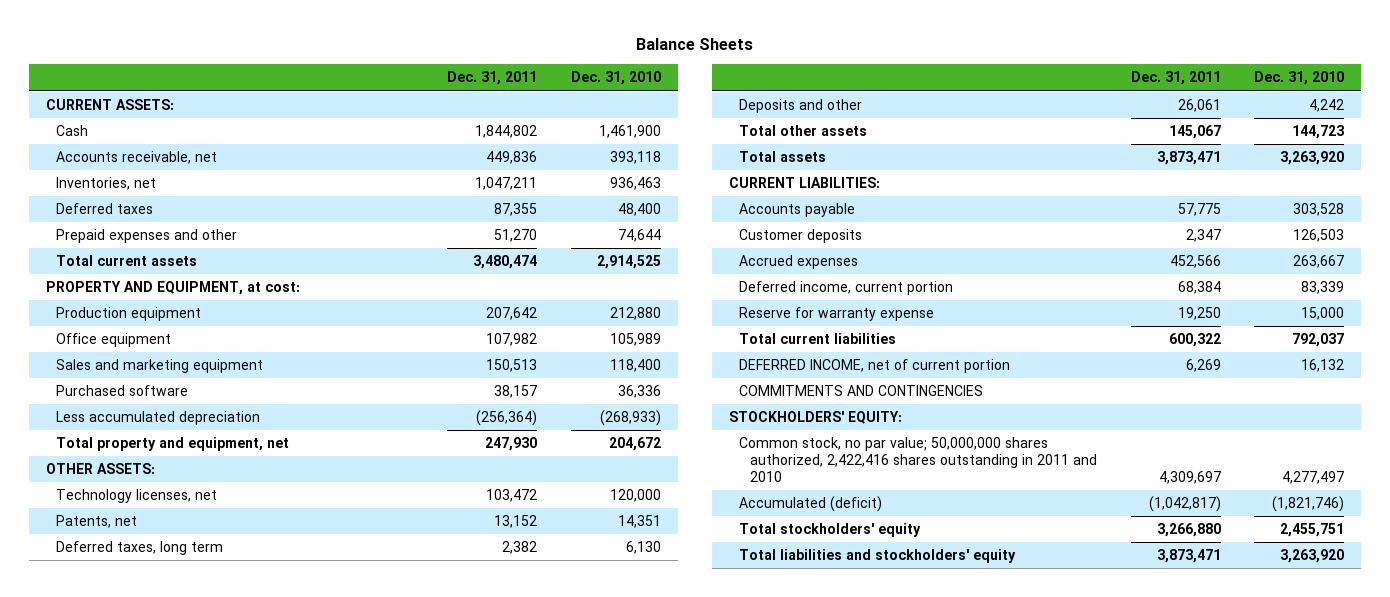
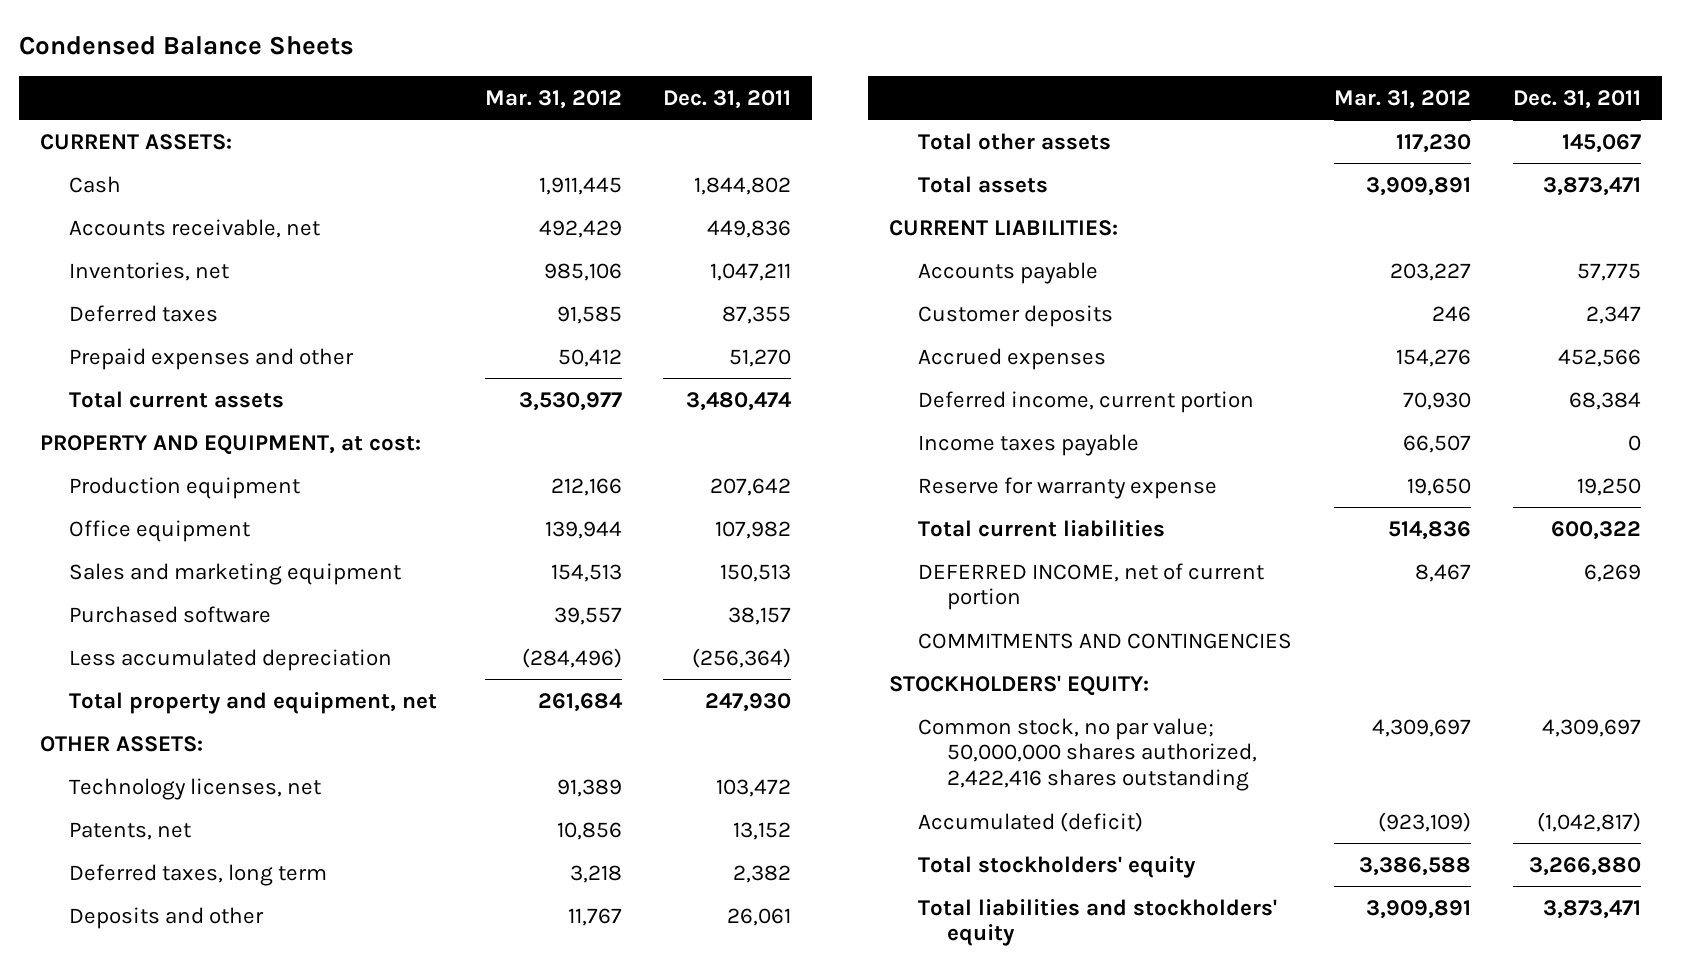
[635,38,753,51] Balance Sheets -> [18,35,354,55] Condensed Balance Sheets
[570,71,661,86] Dec. 31, 2010 -> none
none -> [484,89,622,109] Mar. 31, 2012
none -> [918,433,1140,456] Income taxes payable
[739,437,1098,482] Common stock, no par value; 50,000,000 shares authorized, 2,422,416 shares outstanding in 2011 and 2010 -> [918,717,1257,792] Common stock, no par value; 50,000,000 shares authorized, 2,422,416 shares outstanding

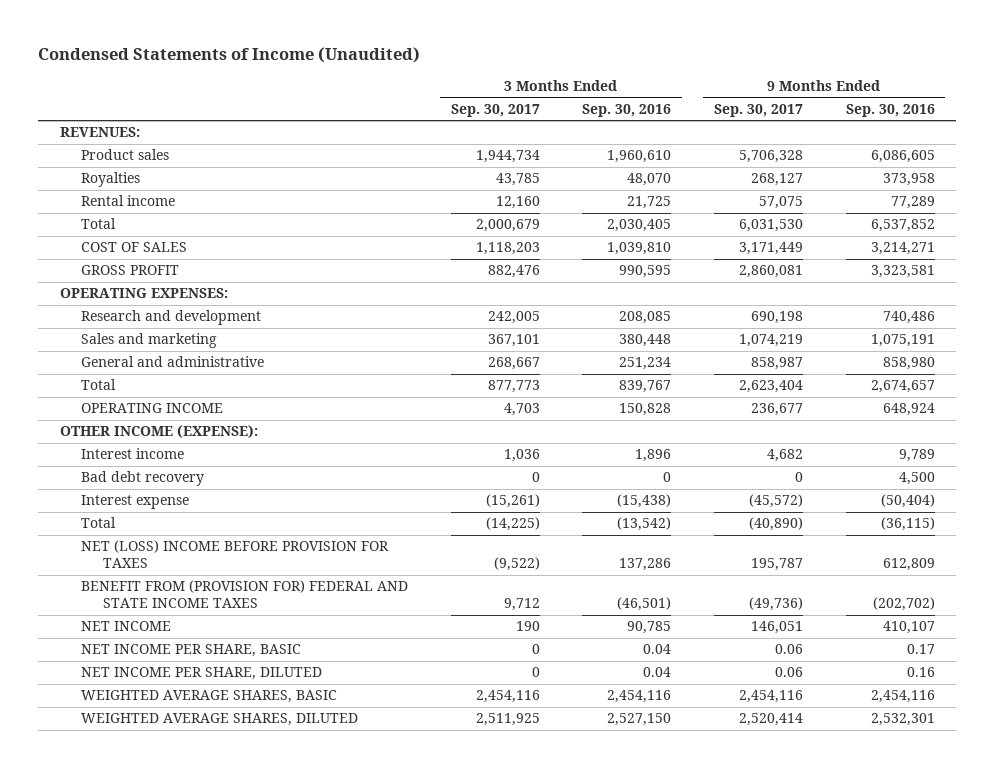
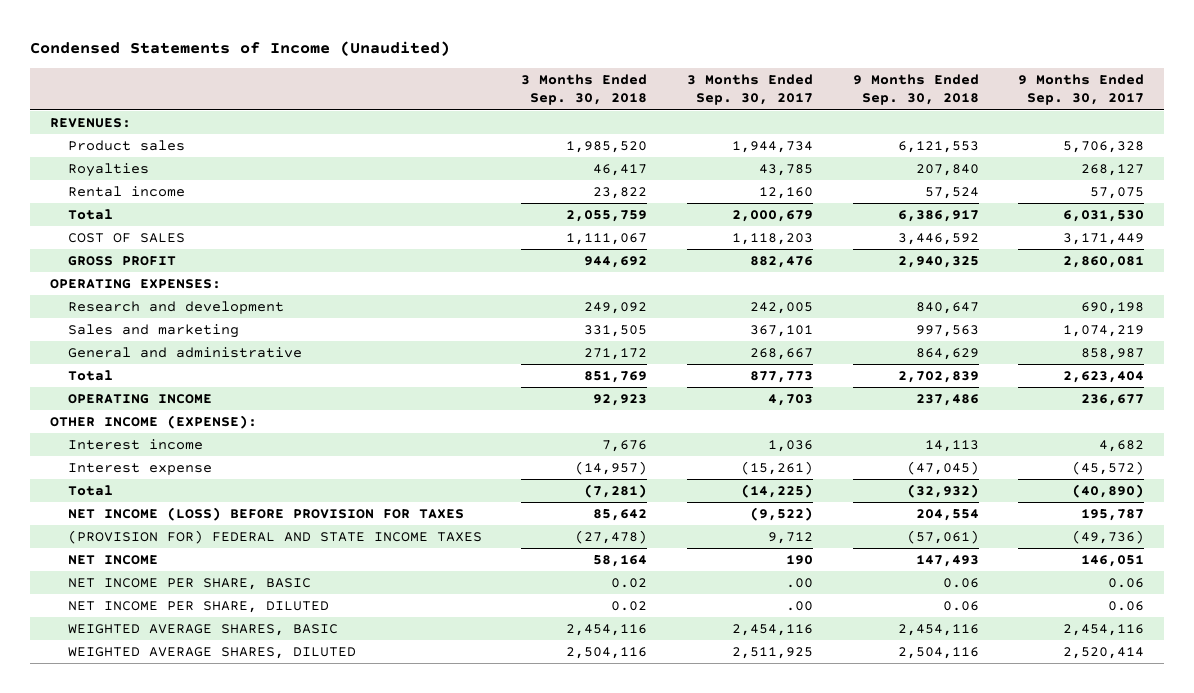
[582,103,672,117] Sep. 30, 2016 -> none
[845,103,935,117] Sep. 30, 2016 -> none
none -> [521,74,648,106] 3 Months Ended Sep. 30, 2018
none -> [852,74,979,106] 9 Months Ended Sep. 30, 2018
[81,471,205,487] Bad debt recovery -> none
[81,540,390,569] NET (LOSS) INCOME BEFORE PROVISION FOR TAXES -> [67,507,464,522] NET INCOME (LOSS) BEFORE PROVISION FOR TAXES
[81,580,409,609] BENEFIT FROM (PROVISION FOR) FEDERAL AND STATE INCOME TAXES -> [67,530,482,545] (PROVISION FOR) FEDERAL AND STATE INCOME TAXES
[531,644,540,655] 0 -> [785,578,813,589] .00
[531,667,540,678] 0 -> [785,601,813,612] .00

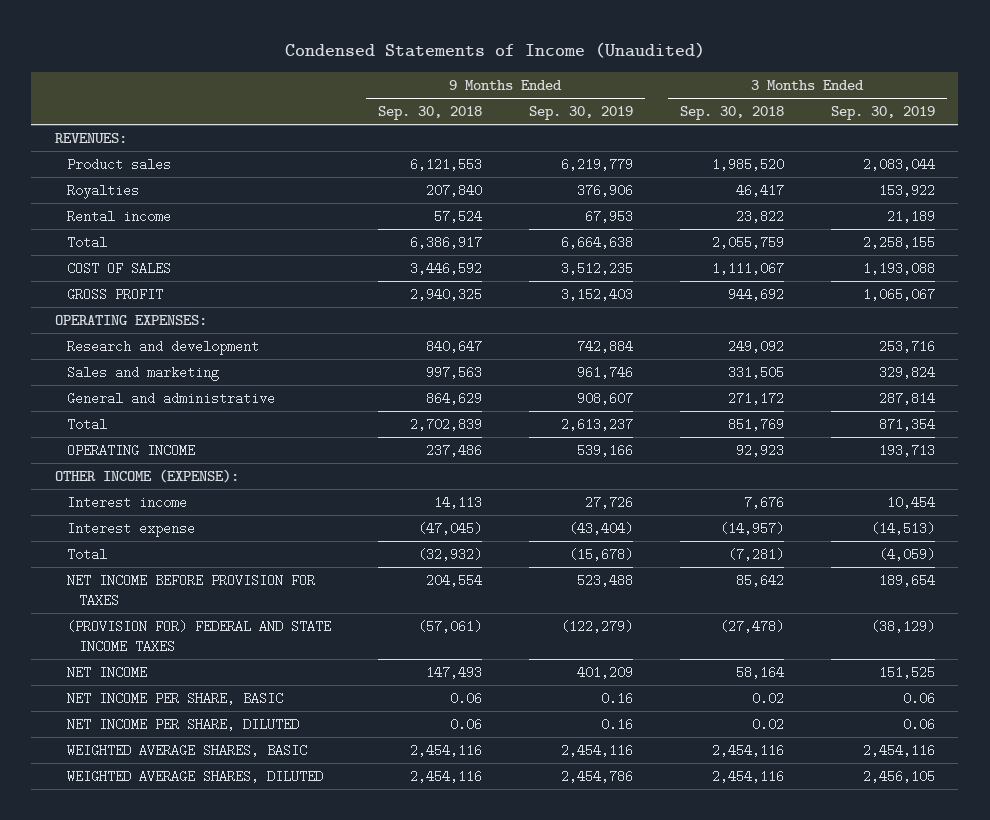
[686,74,813,106] 3 Months Ended Sep. 30, 2017 -> none
[1018,74,1145,106] 9 Months Ended Sep. 30, 2017 -> none
none -> [528,105,633,120] Sep. 30, 2019
none -> [830,105,935,120] Sep. 30, 2019
[67,507,464,522] NET INCOME (LOSS) BEFORE PROVISION FOR TAXES -> [66,573,315,607] NET INCOME BEFORE PROVISION FOR TAXES
[566,647,648,660] 2,504,116 -> [711,769,784,783] 2,454,116
[897,647,979,660] 2,504,116 -> [409,769,482,783] 2,454,116

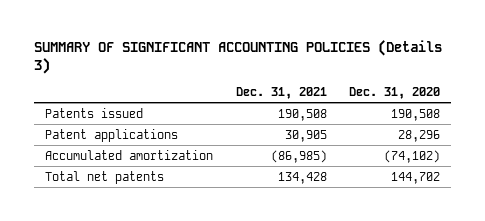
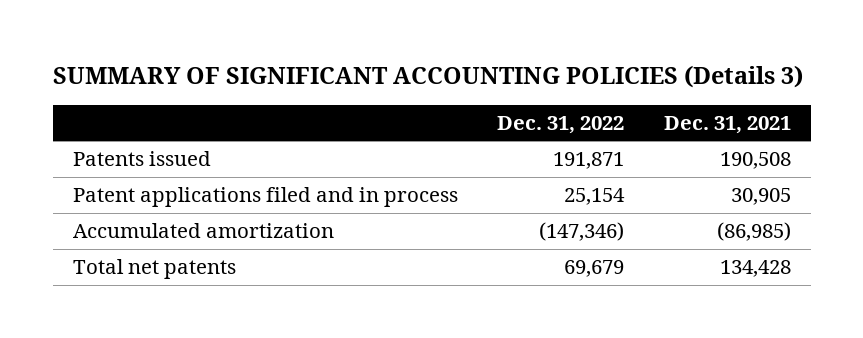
[349,86,441,99] Dec. 31, 2020 -> none
none -> [497,115,625,134] Dec. 31, 2022
[44,128,178,142] Patent applications -> [72,187,458,208] Patent applications filed and in process

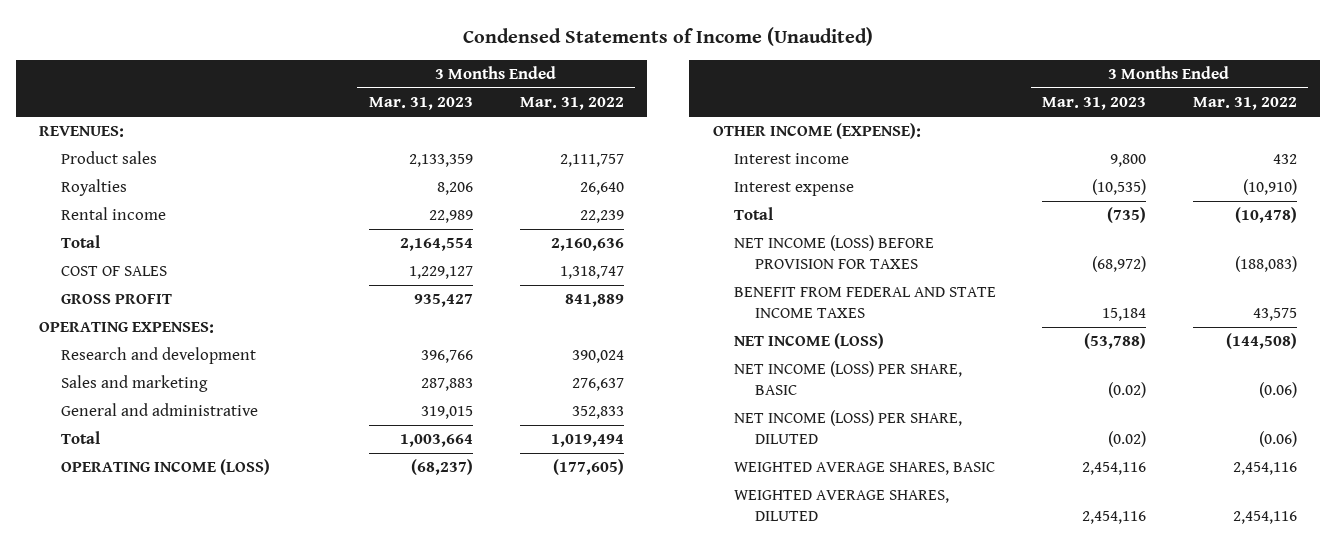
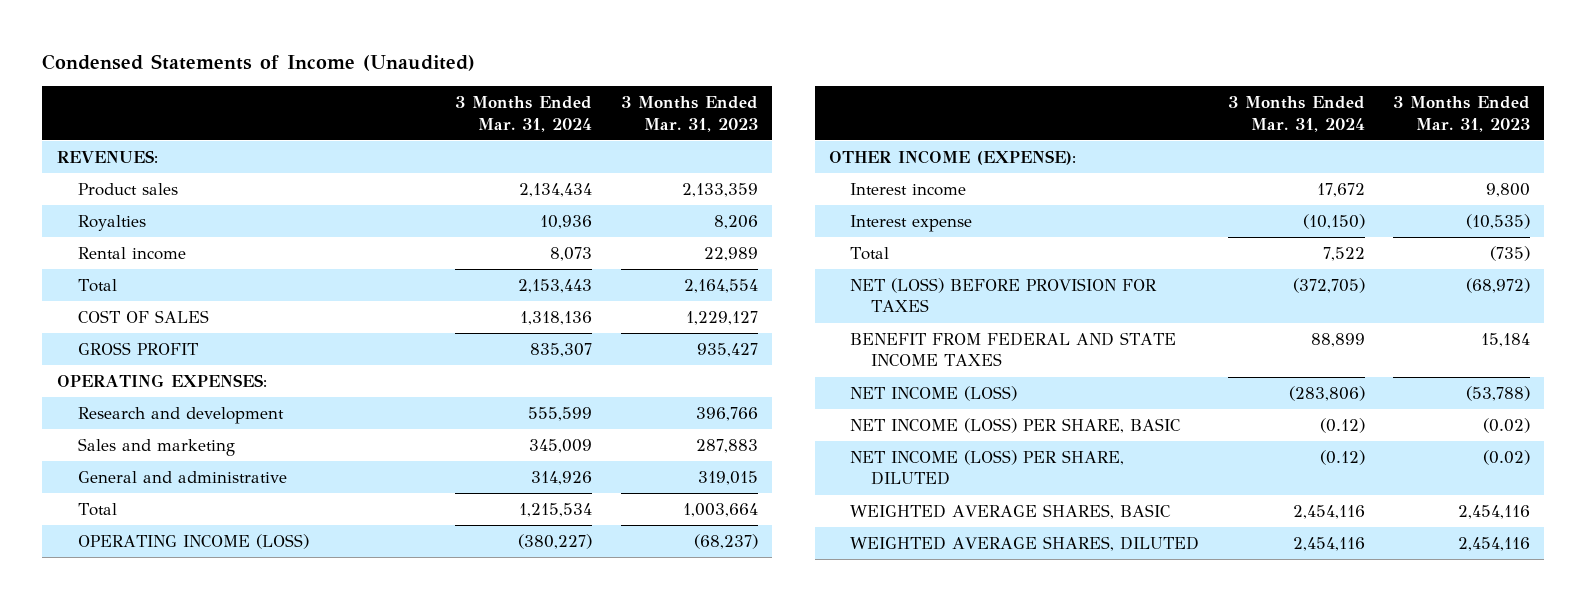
[519,97,624,111] Mar. 31, 2022 -> none
none -> [455,96,593,132] 3 Months Ended Mar. 31, 2024
[733,235,934,270] NET INCOME (LOSS) BEFORE PROVISION FOR TAXES -> [850,278,1158,313] NET (LOSS) BEFORE PROVISION FOR TAXES

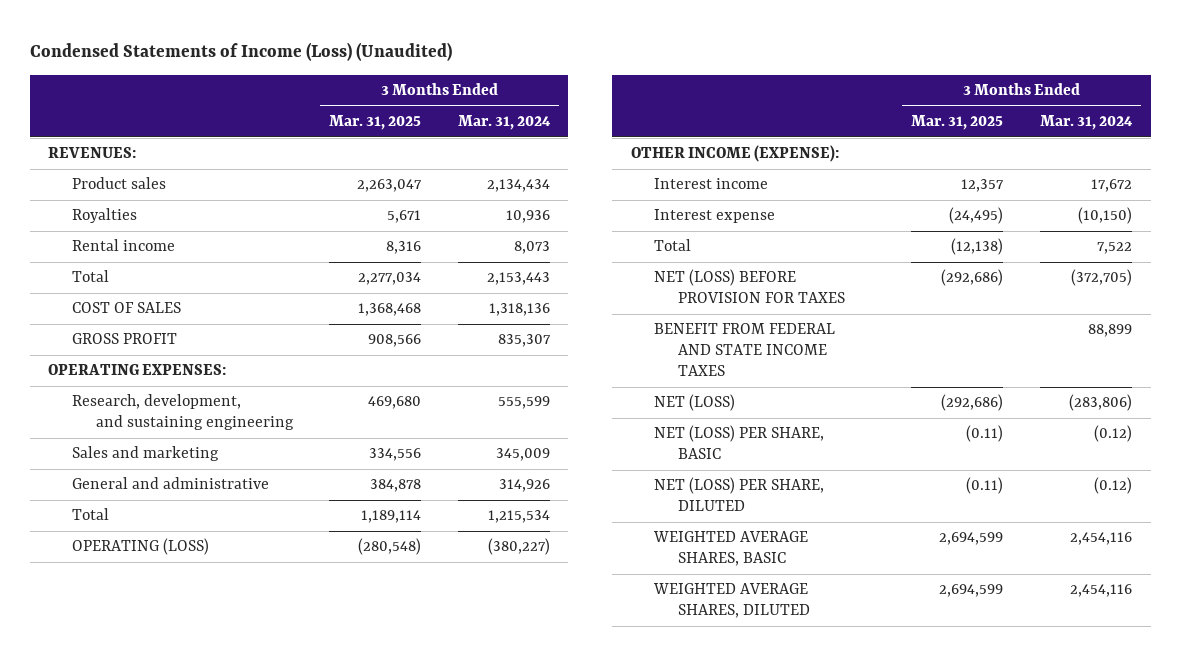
[42,54,476,72] Condensed Statements of Income (Unaudited) -> [30,42,453,62] Condensed Statements of Income (Loss) (Unaudited)
[620,96,758,132] 3 Months Ended Mar. 31, 2023 -> none
none -> [329,115,422,131] Mar. 31, 2025
[77,407,284,425] Research and development -> [72,394,294,431] Research, development, and sustaining engineering
[77,534,309,550] OPERATING INCOME (LOSS) -> [72,538,210,556] OPERATING (LOSS)
[850,386,1018,402] NET INCOME (LOSS) -> [654,394,736,412] NET (LOSS)
[850,418,1182,434] NET INCOME (LOSS) PER SHARE, BASIC -> [654,425,825,460] NET (LOSS) PER SHARE, BASIC
[850,450,1125,486] NET INCOME (LOSS) PER SHARE, DILUTED -> [654,477,825,512] NET (LOSS) PER SHARE, DILUTED

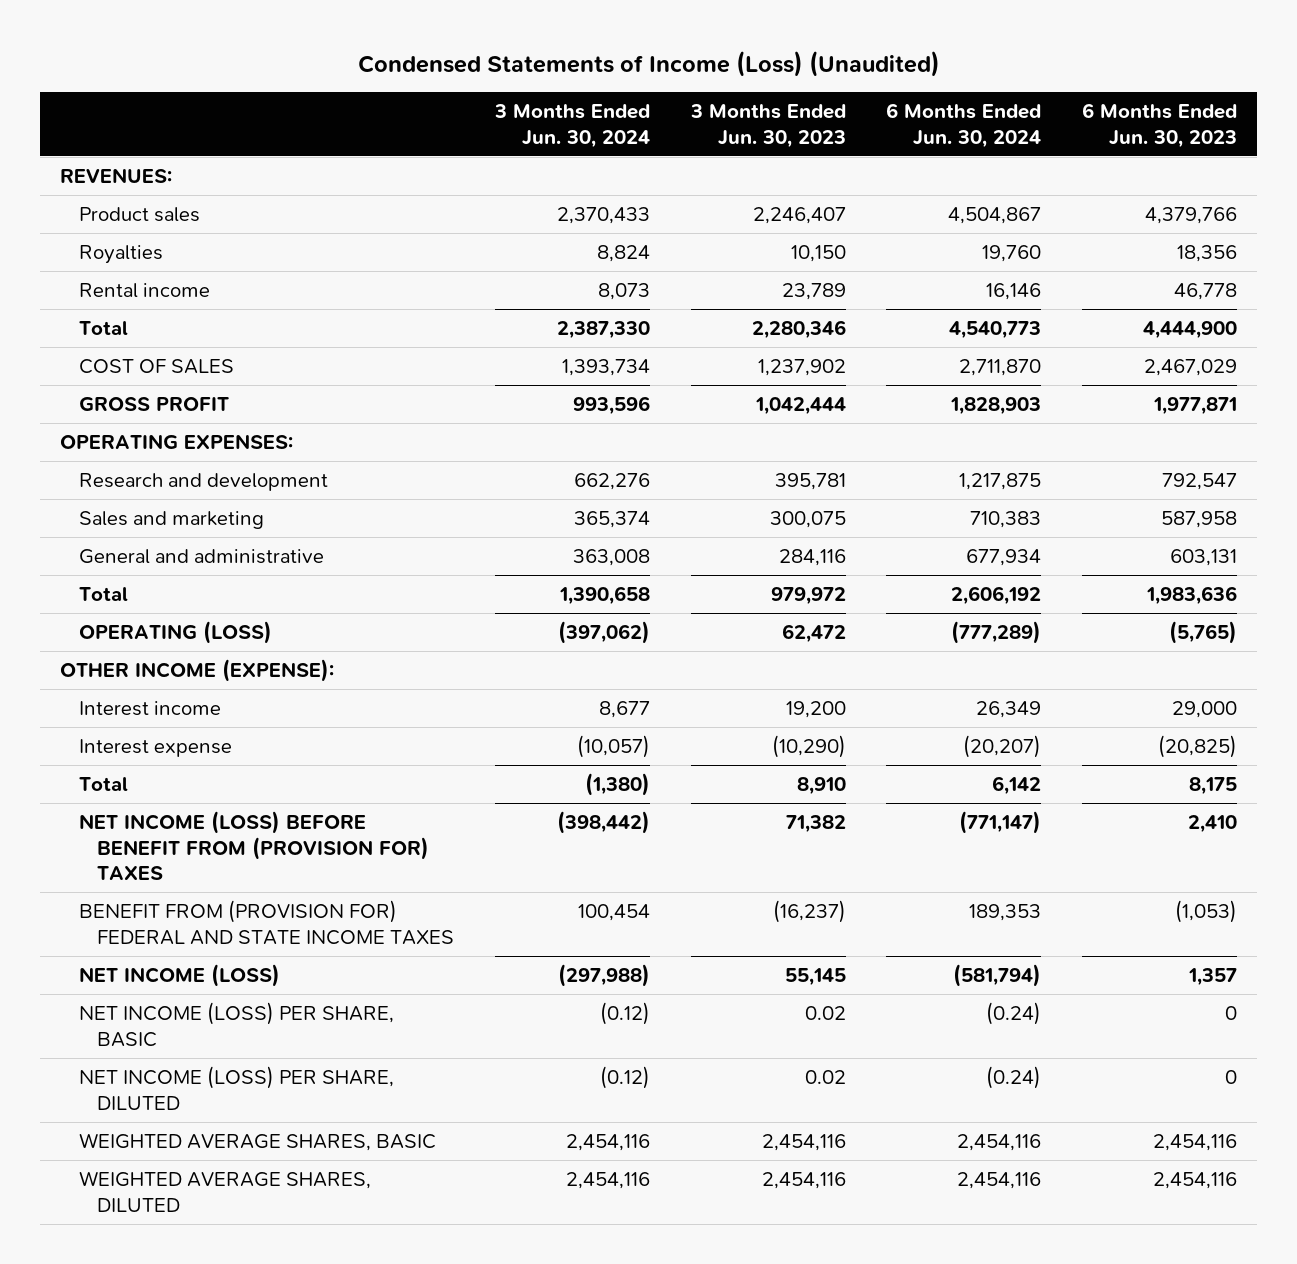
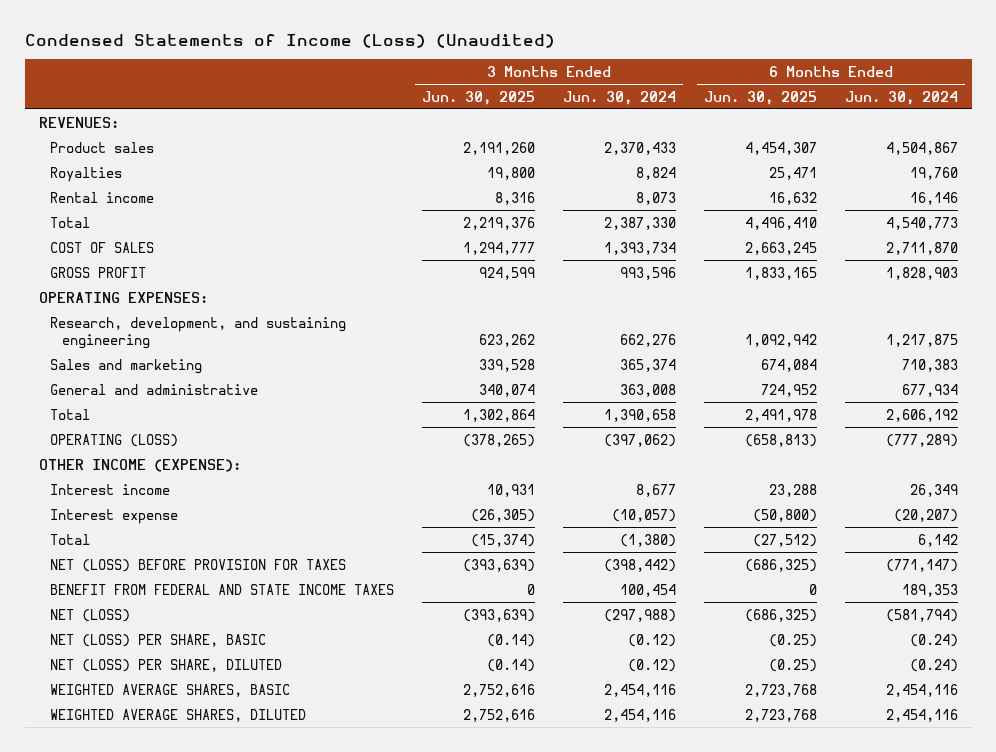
[689,104,846,148] 3 Months Ended Jun. 30, 2023 -> none
[1081,103,1237,148] 6 Months Ended Jun. 30, 2023 -> none
none -> [422,90,536,105] Jun. 30, 2025
none -> [703,90,817,105] Jun. 30, 2025
[78,473,328,492] Research and development -> [50,316,347,350] Research, development, and sustaining engineering
[78,811,430,880] NET INCOME (LOSS) BEFORE BENEFIT FROM (PROVISION FOR) TAXES -> [50,558,347,572] NET (LOSS) BEFORE PROVISION FOR TAXES
[78,900,455,945] BENEFIT FROM (PROVISION FOR) FEDERAL AND STATE INCOME TAXES -> [50,583,395,595] BENEFIT FROM FEDERAL AND STATE INCOME TAXES
[78,964,280,988] NET INCOME (LOSS) -> [50,608,131,622] NET (LOSS)
[78,1002,394,1047] NET INCOME (LOSS) PER SHARE, BASIC -> [50,633,267,647] NET (LOSS) PER SHARE, BASIC
[78,1066,394,1110] NET INCOME (LOSS) PER SHARE, DILUTED -> [50,658,283,672] NET (LOSS) PER SHARE, DILUTED

